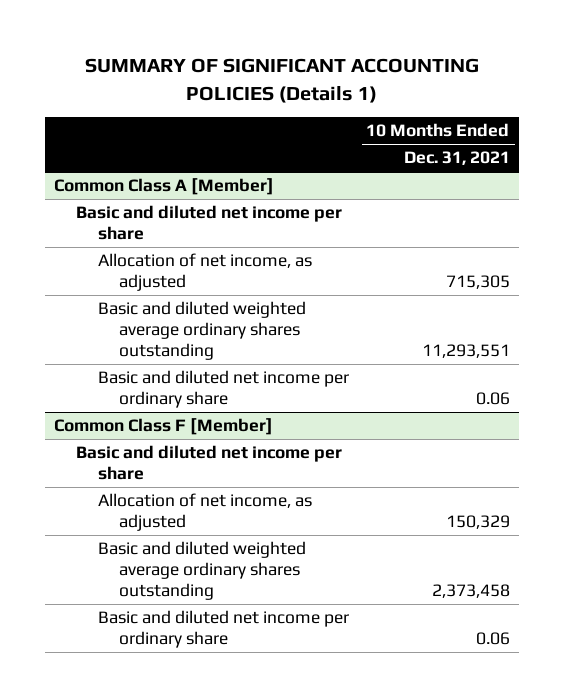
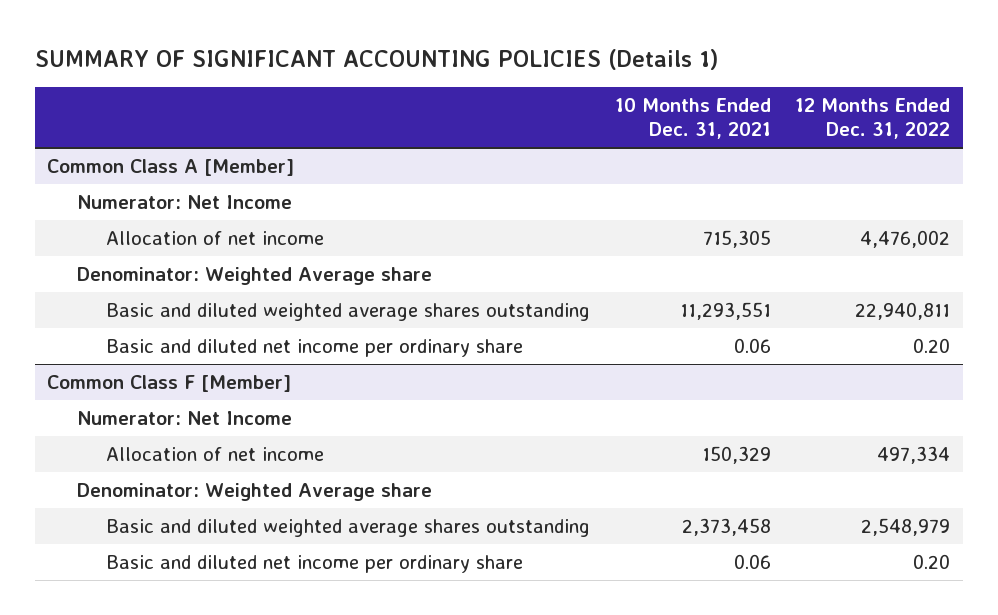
none -> [795,98,951,140] 12 Months Ended Dec. 31, 2022
[76,205,343,241] Basic and diluted net income per share -> none
none -> [76,195,292,210] Numerator: Net Income
[97,253,312,292] Allocation of net income, as adjusted -> [106,231,325,246] Allocation of net income
none -> [76,267,432,286] Denominator: Weighted Average share
[97,301,306,360] Basic and diluted weighted average ordinary shares outstanding -> [106,303,591,322] Basic and diluted weighted average shares outstanding
[76,445,343,481] Basic and diluted net income per share -> none
none -> [76,411,292,426] Numerator: Net Income
[97,493,312,532] Allocation of net income, as adjusted -> [106,447,325,462] Allocation of net income
none -> [76,483,432,502] Denominator: Weighted Average share
[97,541,306,600] Basic and diluted weighted average ordinary shares outstanding -> [106,519,591,538] Basic and diluted weighted average shares outstanding

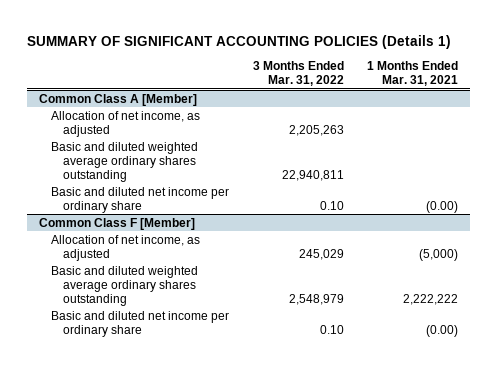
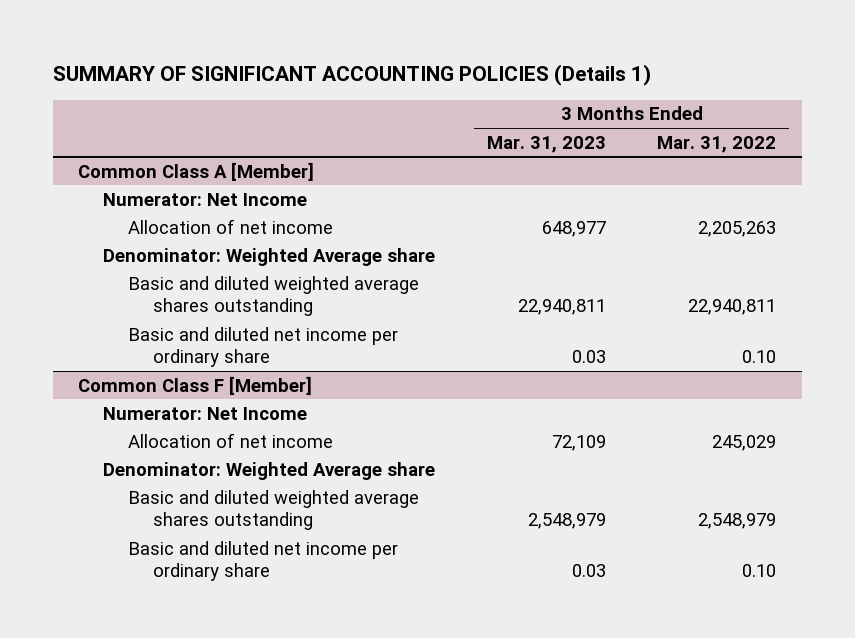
[367,61,459,87] 1 Months Ended Mar. 31, 2021 -> none
none -> [486,135,606,153] Mar. 31, 2023
none -> [103,192,308,206] Numerator: Net Income
[50,110,200,137] Allocation of net income, as adjusted -> [128,218,334,234] Allocation of net income
none -> [103,247,436,266] Denominator: Weighted Average share
[50,141,198,182] Basic and diluted weighted average ordinary shares outstanding -> [128,275,420,317] Basic and diluted weighted average shares outstanding
none -> [103,406,308,420] Numerator: Net Income
[50,234,200,261] Allocation of net income, as adjusted -> [128,432,334,448] Allocation of net income
none -> [103,461,436,480] Denominator: Weighted Average share
[50,265,198,306] Basic and diluted weighted average ordinary shares outstanding -> [128,489,420,531] Basic and diluted weighted average shares outstanding

